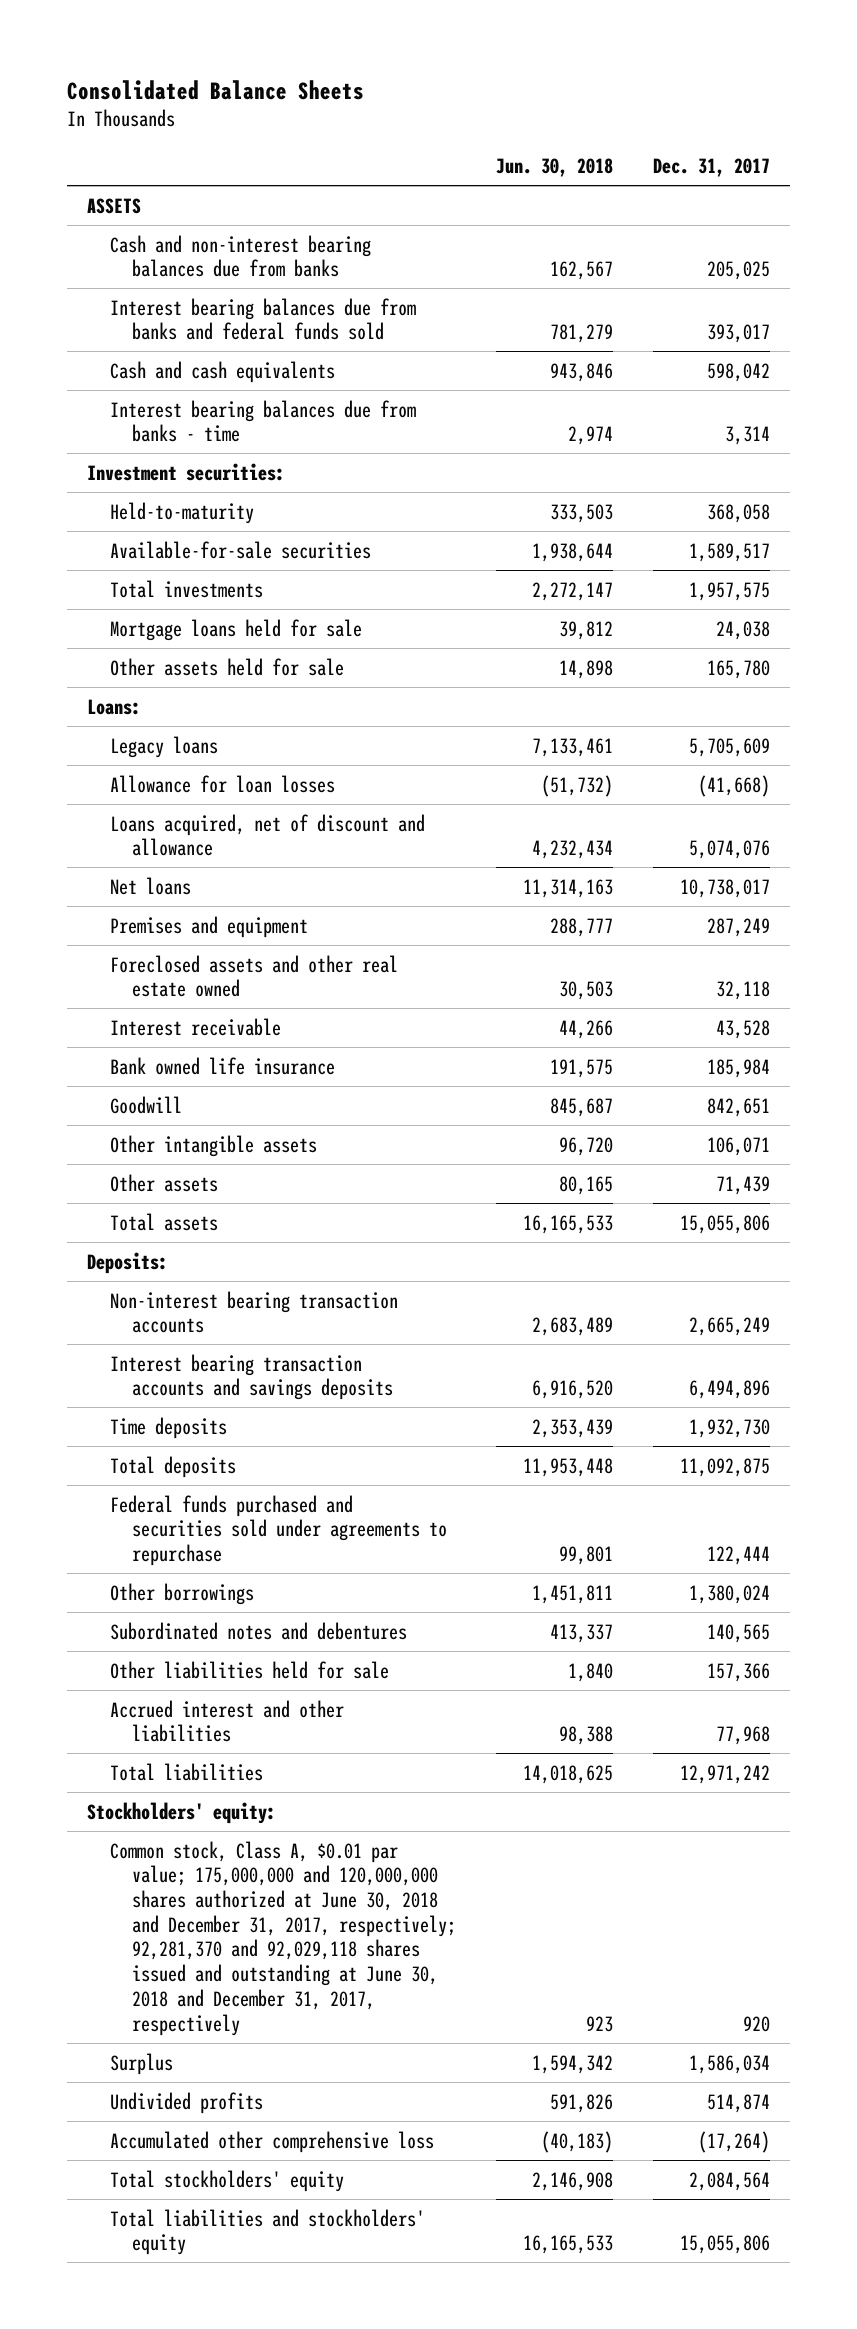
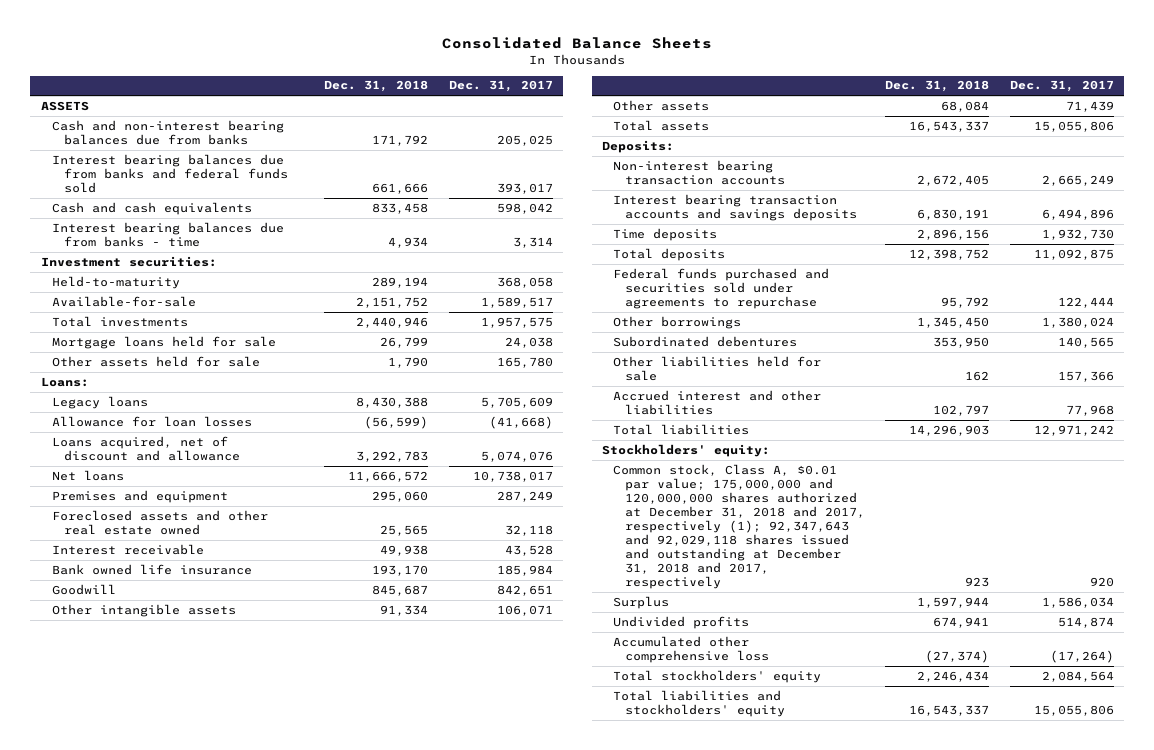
[496,158,614,178] Jun. 30, 2018 -> none
none -> [324,80,429,93] Dec. 31, 2018
[109,540,371,559] Available-for-sale securities -> [52,295,197,307] Available-for-sale
[109,1621,407,1640] Subordinated notes and debentures -> [613,335,798,347] Subordinated debentures
[109,1840,457,2036] Common stock, Class A, $0.01 par value; 175,000,000 and 120,000,000 shares authorized at June 30, 2018 and December 31, 2017, respectively; 92,281,370 and 92,029,118 shares issued and outstanding at June 30, 2018 and December 31, 2017, respectively -> [613,463,866,589] Common stock, Class A, $0.01 par value; 175,000,000 and 120,000,000 shares authorized at December 31, 2018 and 2017, respectively (1); 92,347,643 and 92,029,118 shares issued and outstanding at December 31, 2018 and 2017, respectively

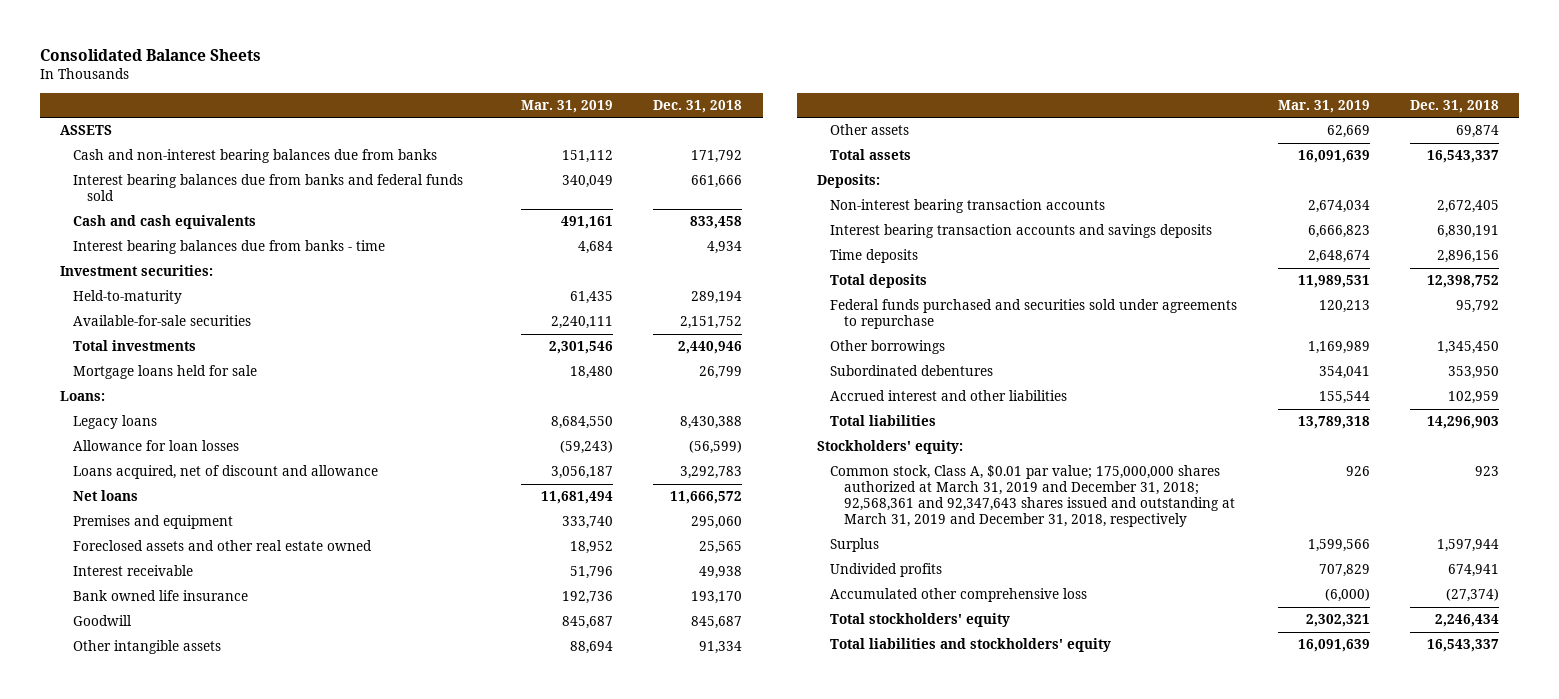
[448,80,553,93] Dec. 31, 2017 -> none
none -> [520,99,613,113] Mar. 31, 2019
[52,295,197,307] Available-for-sale -> [73,315,252,327] Available-for-sale securities
[52,355,261,367] Other assets held for sale -> none
[941,100,990,112] 68,084 -> [1456,125,1500,139] 69,874
[613,355,822,381] Other liabilities held for sale -> none
[933,404,990,416] 102,797 -> [1448,391,1500,405] 102,959
[613,463,866,589] Common stock, Class A, $0.01 par value; 175,000,000 and 120,000,000 shares authorized at December 31, 2018 and 2017, respectively (1); 92,347,643 and 92,029,118 shares issued and outstanding at December 31, 2018 and 2017, respectively -> [830,465,1235,528] Common stock, Class A, $0.01 par value; 175,000,000 shares authorized at March 31, 2019 and December 31, 2018; 92,568,361 and 92,347,643 shares issued and outstanding at March 31, 2019 and December 31, 2018, respectively

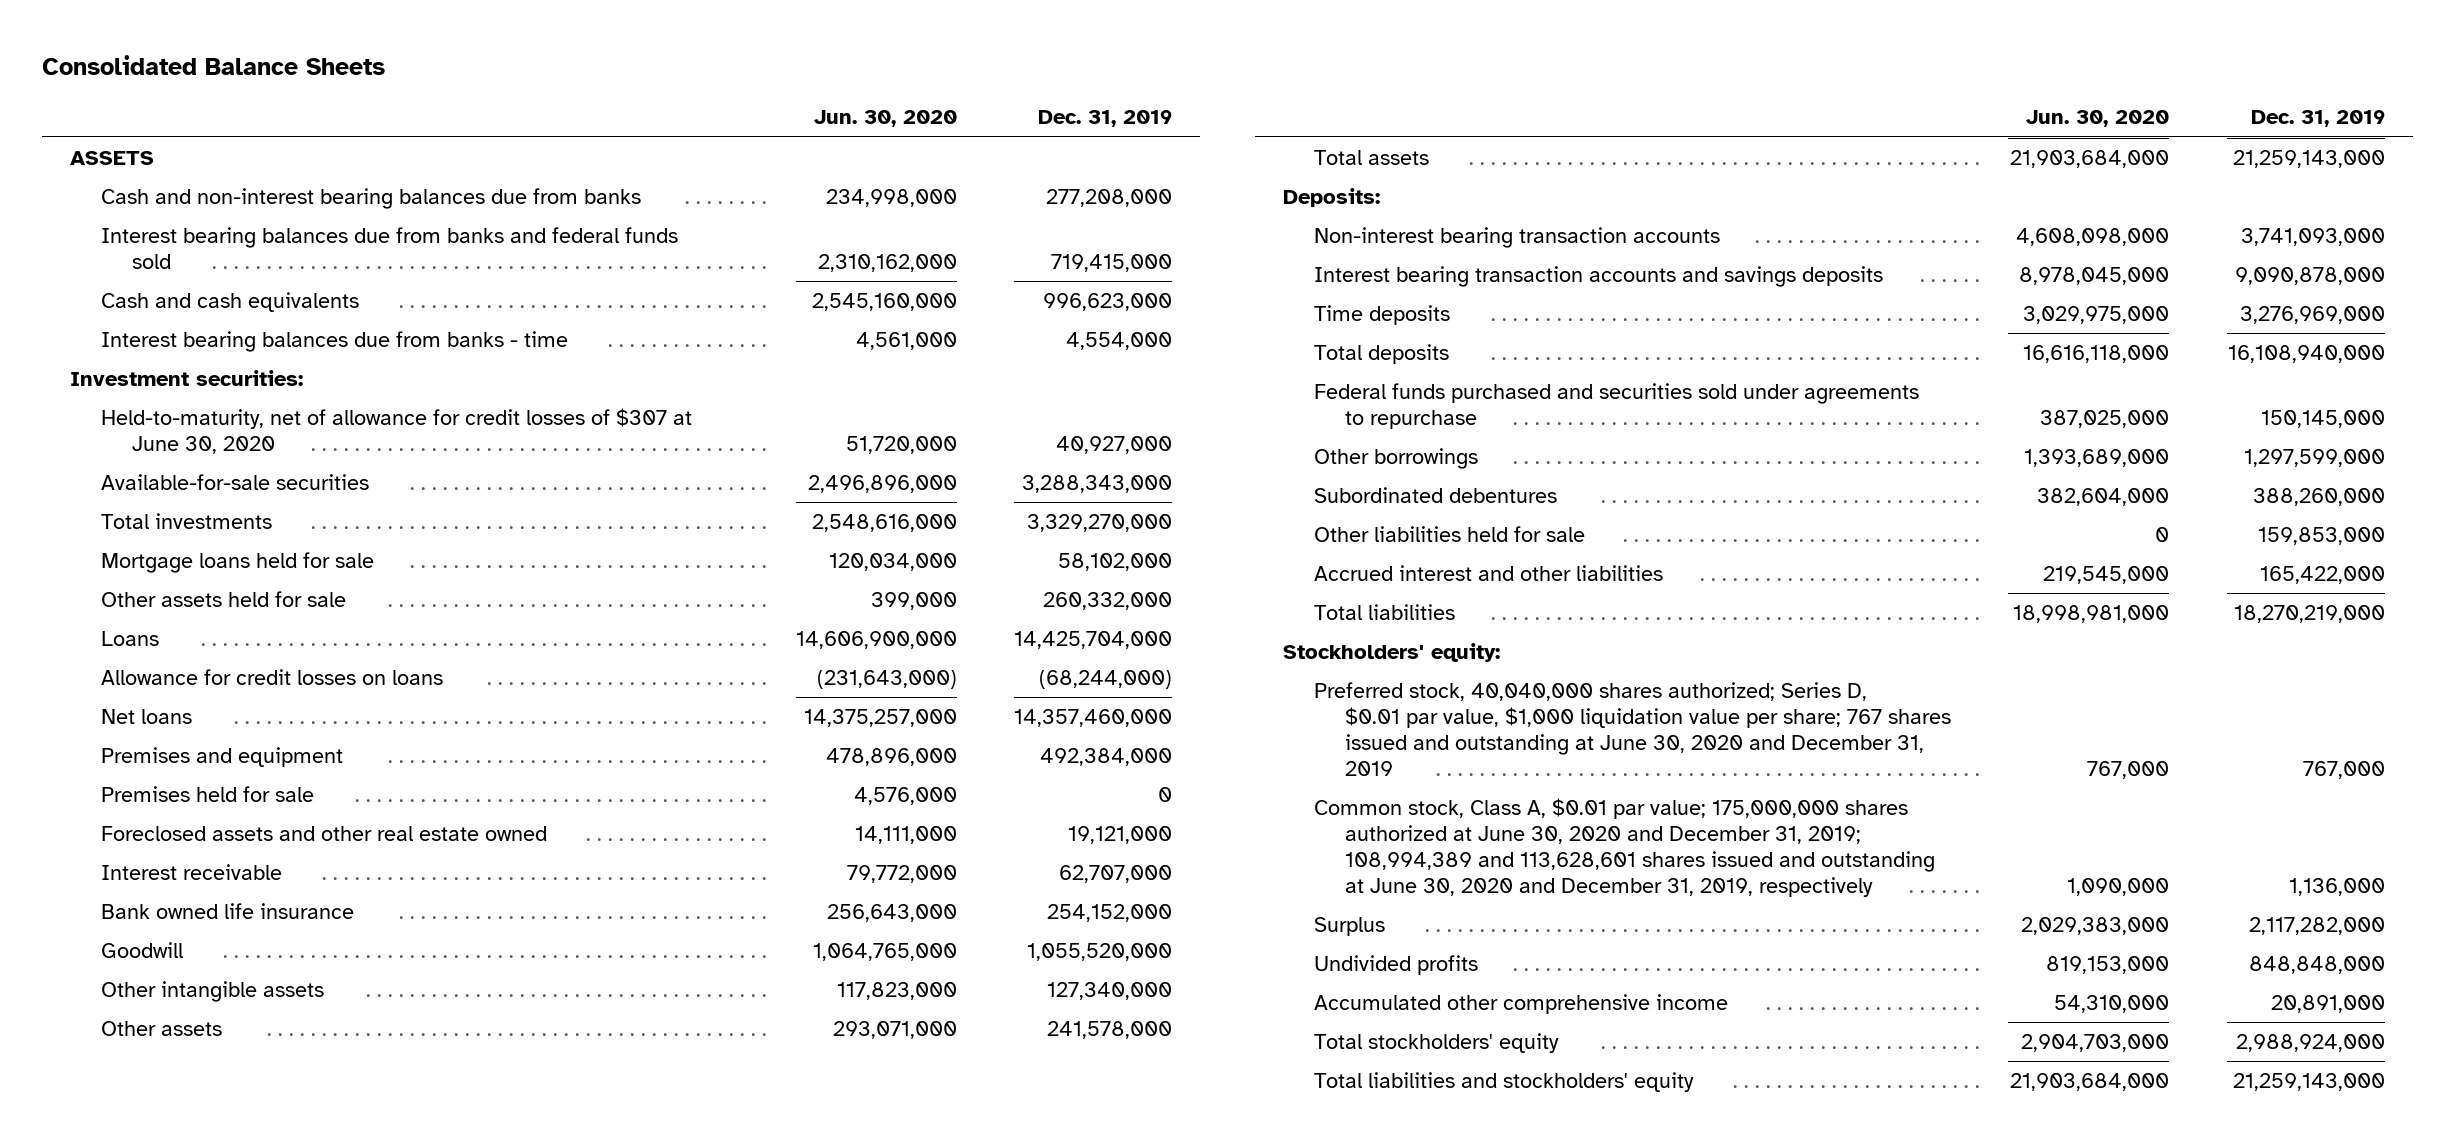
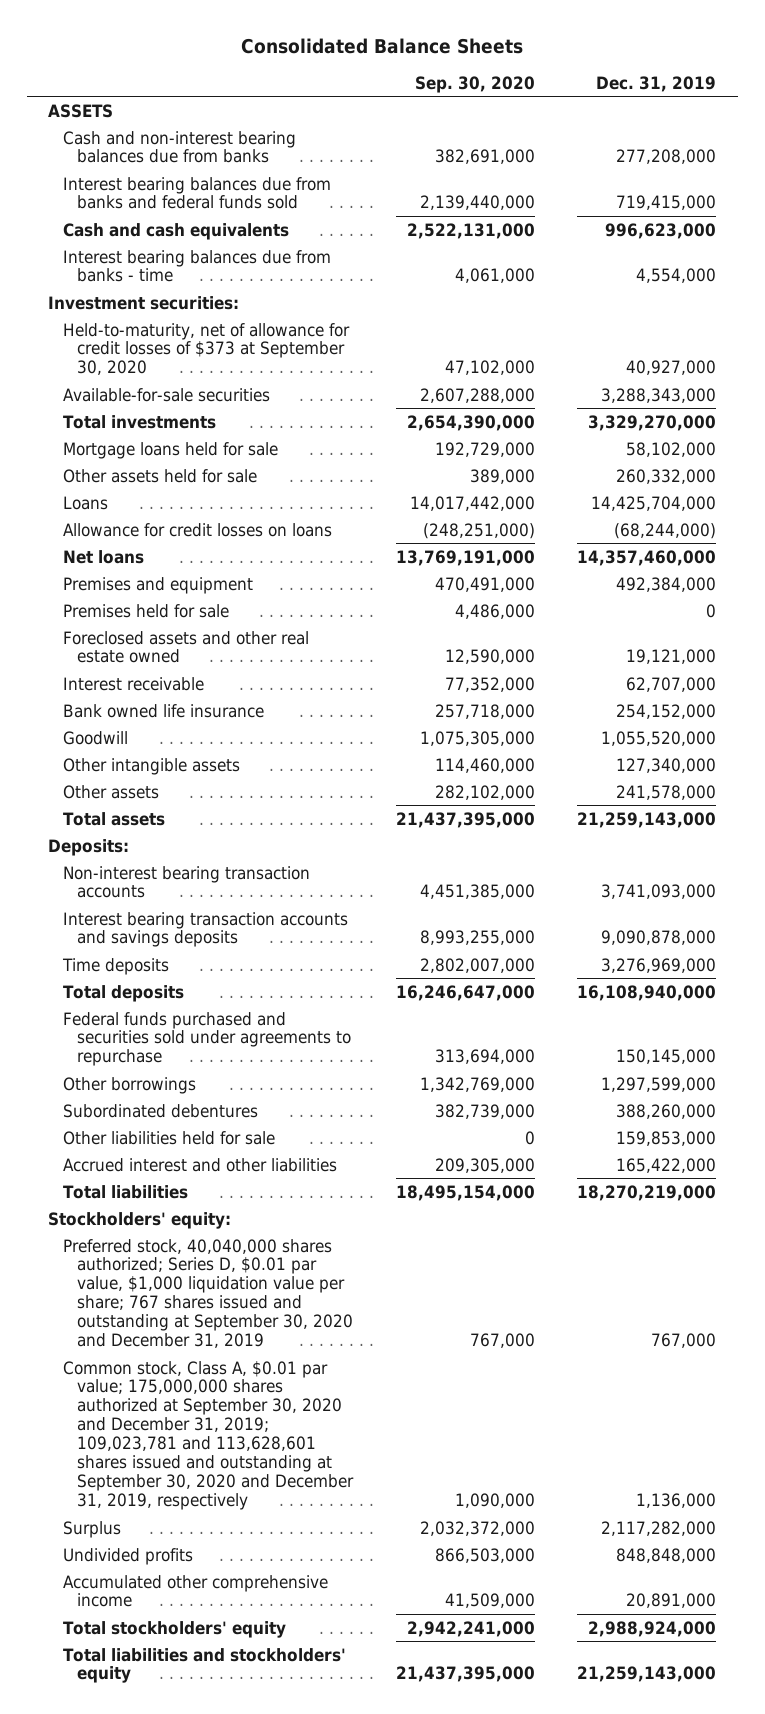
[813,110,957,128] Jun. 30, 2020 -> none
none -> [414,75,535,93] Sep. 30, 2020
[101,408,693,454] Held-to-maturity, net of allowance for credit losses of $307 at June 30, 2020 -> [62,322,350,376] Held-to-maturity, net of allowance for credit losses of $373 at September 30, 2020
[1314,682,1952,776] Preferred stock, 40,040,000 shares authorized; Series D, $0.01 par value, $1,000 liquidation value per share; 767 shares issued and outstanding at June 30, 2020 and December 31, 2019 -> [62,1238,354,1349] Preferred stock, 40,040,000 shares authorized; Series D, $0.01 par value, $1,000 liquidation value per share; 767 shares issued and outstanding at September 30, 2020 and December 31, 2019
[1314,798,1936,897] Common stock, Class A, $0.01 par value; 175,000,000 shares authorized at June 30, 2020 and December 31, 2019; 108,994,389 and 113,628,601 shares issued and outstanding at June 30, 2020 and December 31, 2019, respectively -> [62,1360,355,1511] Common stock, Class A, $0.01 par value; 175,000,000 shares authorized at September 30, 2020 and December 31, 2019; 109,023,781 and 113,628,601 shares issued and outstanding at September 30, 2020 and December 31, 2019, respectively

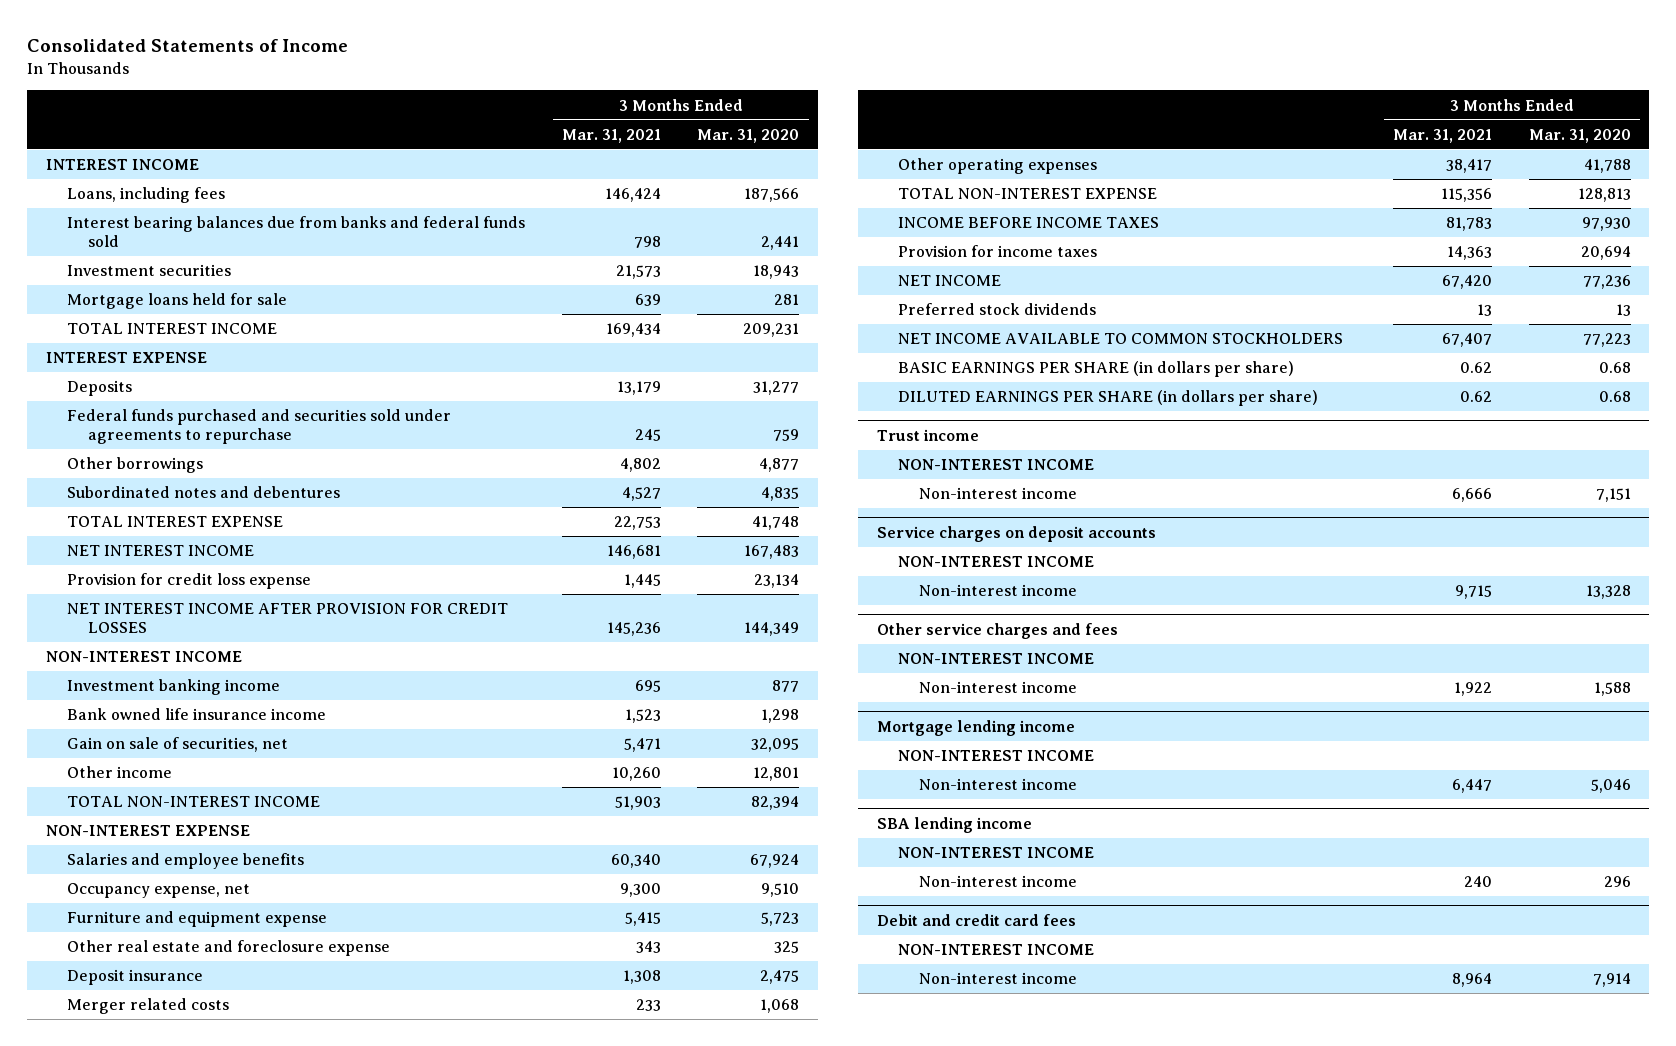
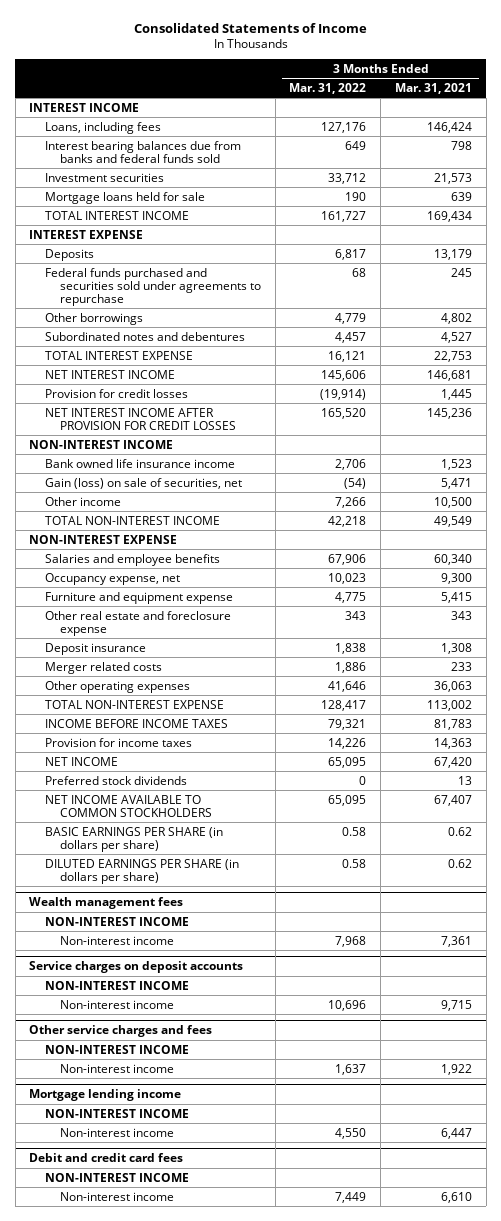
[697,128,800,143] Mar. 31, 2020 -> none
none -> [289,82,367,94] Mar. 31, 2022
[66,573,311,590] Provision for credit loss expense -> [44,388,188,398] Provision for credit losses
[66,679,280,696] Investment banking income -> none
[66,737,288,753] Gain on sale of securities, net -> [44,477,242,489] Gain (loss) on sale of securities, net
[611,767,661,782] 10,260 -> [433,496,472,508] 10,500
[614,796,661,811] 51,903 -> [433,515,472,527] 49,549
[1445,159,1492,174] 38,417 -> [433,680,472,692] 36,063
[1440,188,1492,203] 115,356 -> [426,699,472,711] 113,002
[876,428,979,441] Trust income -> [29,897,184,910] Wealth management fees
[1451,488,1492,503] 6,666 -> [440,935,472,947] 7,361
[876,816,1032,833] SBA lending income -> none
[898,847,1095,859] NON-INTEREST INCOME -> none
[919,875,1078,888] Non-interest income -> none
[1451,973,1492,988] 8,964 -> [440,1191,472,1203] 6,610

